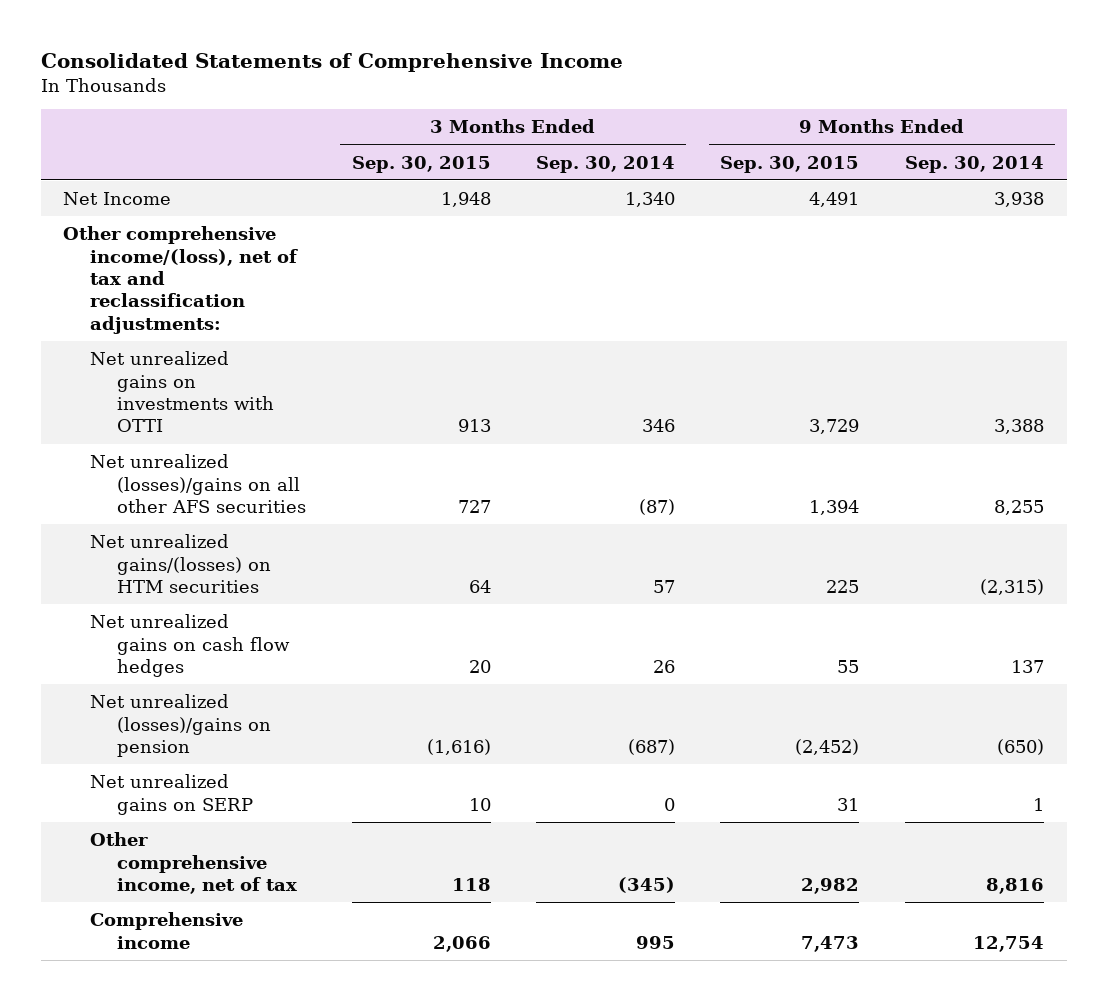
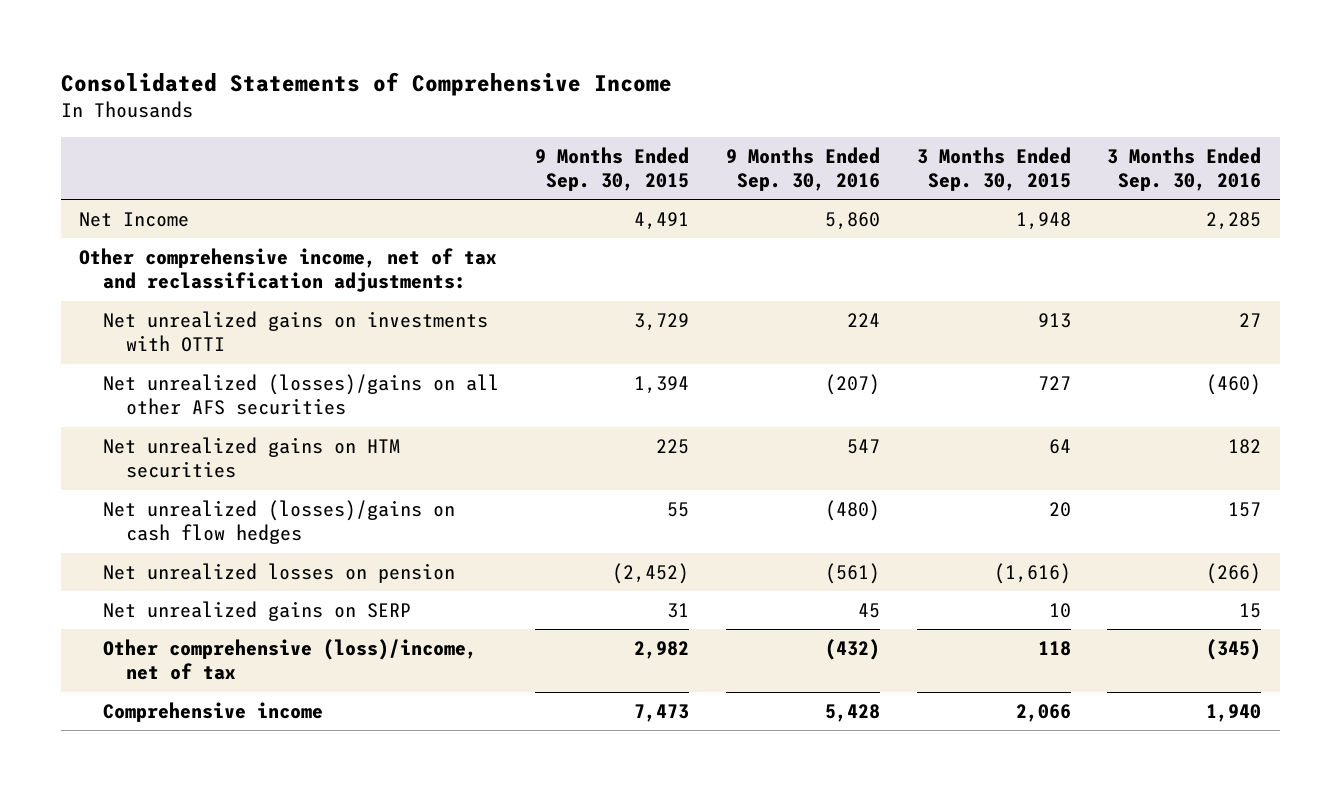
[536,155,676,173] Sep. 30, 2014 -> none
[904,155,1044,173] Sep. 30, 2014 -> none
none -> [726,146,881,192] 9 Months Ended Sep. 30, 2016
none -> [1107,146,1262,192] 3 Months Ended Sep. 30, 2016
[63,226,299,334] Other comprehensive income/(loss), net of tax and reclassification adjustments: -> [79,248,498,293] Other comprehensive income, net of tax and reclassification adjustments:
[90,534,272,593] Net unrealized gains/(losses) on HTM securities -> [102,437,400,479] Net unrealized gains on HTM securities
[90,614,291,677] Net unrealized gains on cash flow hedges -> [102,500,455,545] Net unrealized (losses)/gains on cash flow hedges
[90,694,272,757] Net unrealized (losses)/gains on pension -> [102,563,455,584] Net unrealized losses on pension
[90,832,298,894] Other comprehensive income, net of tax -> [102,639,477,681] Other comprehensive (loss)/income, net of tax

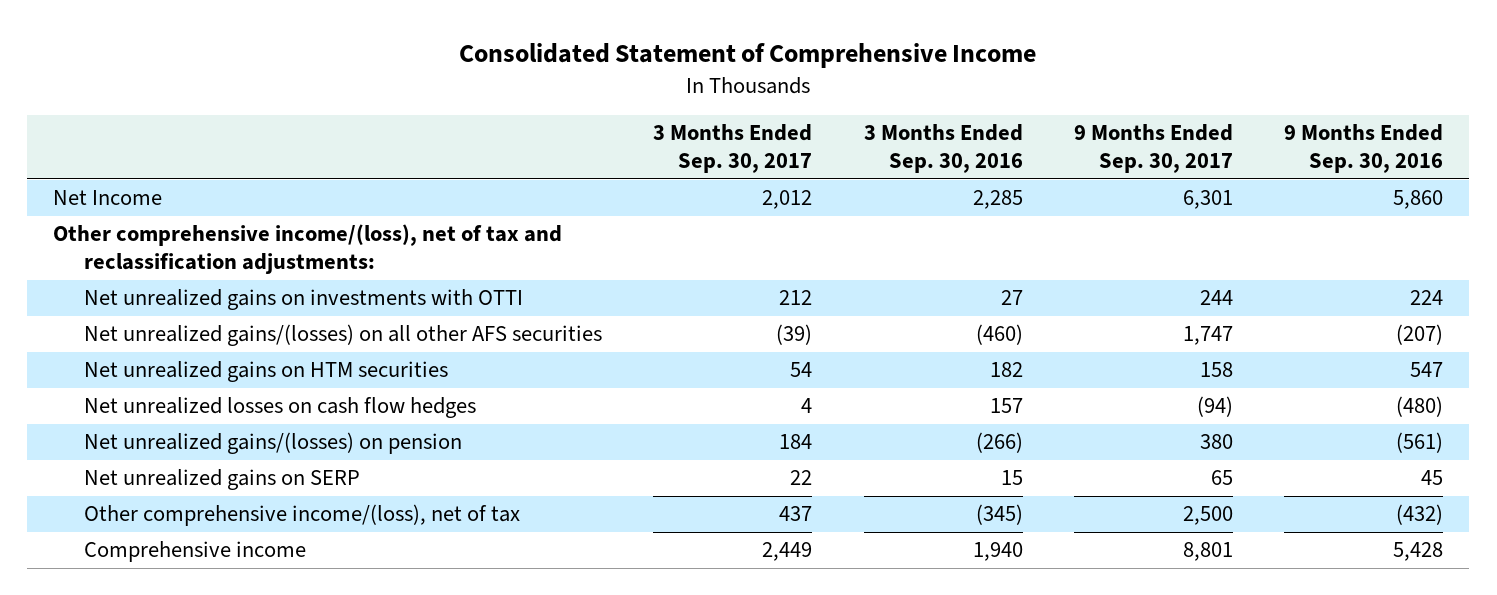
[60,71,672,96] Consolidated Statements of Comprehensive Income -> [459,43,1037,69] Consolidated Statement of Comprehensive Income
[535,146,690,192] 9 Months Ended Sep. 30, 2015 -> none
[916,146,1071,192] 3 Months Ended Sep. 30, 2015 -> none
none -> [653,124,813,174] 3 Months Ended Sep. 30, 2017
none -> [1074,124,1234,174] 9 Months Ended Sep. 30, 2017
[79,248,498,293] Other comprehensive income, net of tax and reclassification adjustments: -> [53,224,563,275] Other comprehensive income/(loss), net of tax and reclassification adjustments:
[102,374,499,416] Net unrealized (losses)/gains on all other AFS securities -> [84,324,603,347] Net unrealized gains/(losses) on all other AFS securities
[102,500,455,545] Net unrealized (losses)/gains on cash flow hedges -> [84,397,477,419] Net unrealized losses on cash flow hedges
[102,563,455,584] Net unrealized losses on pension -> [84,432,463,455] Net unrealized gains/(losses) on pension
[102,639,477,681] Other comprehensive (loss)/income, net of tax -> [84,504,521,527] Other comprehensive income/(loss), net of tax

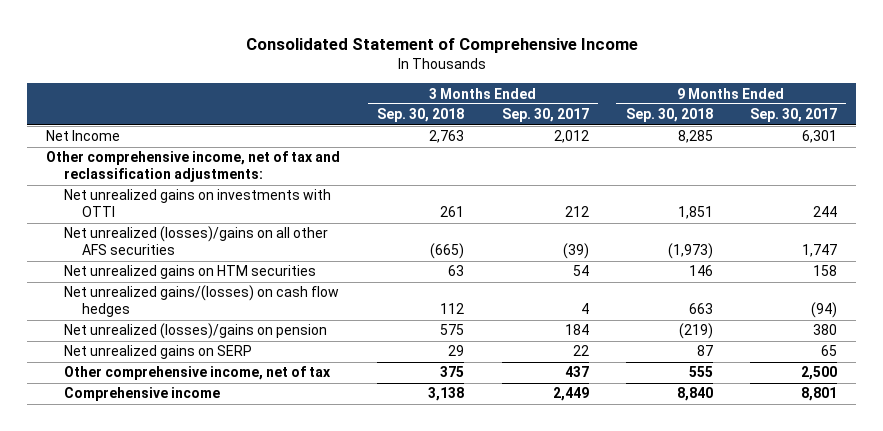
[863,124,1023,174] 3 Months Ended Sep. 30, 2016 -> none
[1284,124,1444,174] 9 Months Ended Sep. 30, 2016 -> none
none -> [377,108,465,123] Sep. 30, 2018
none -> [625,108,713,123] Sep. 30, 2018
[53,224,563,275] Other comprehensive income/(loss), net of tax and reclassification adjustments: -> [46,151,341,183] Other comprehensive income, net of tax and reclassification adjustments:
[84,324,603,347] Net unrealized gains/(losses) on all other AFS securities -> [64,226,329,256] Net unrealized (losses)/gains on all other AFS securities
[84,397,477,419] Net unrealized losses on cash flow hedges -> [64,285,340,318] Net unrealized gains/(losses) on cash flow hedges
[84,432,463,455] Net unrealized gains/(losses) on pension -> [64,323,328,340] Net unrealized (losses)/gains on pension
[84,504,521,527] Other comprehensive income/(loss), net of tax -> [64,366,332,381] Other comprehensive income, net of tax

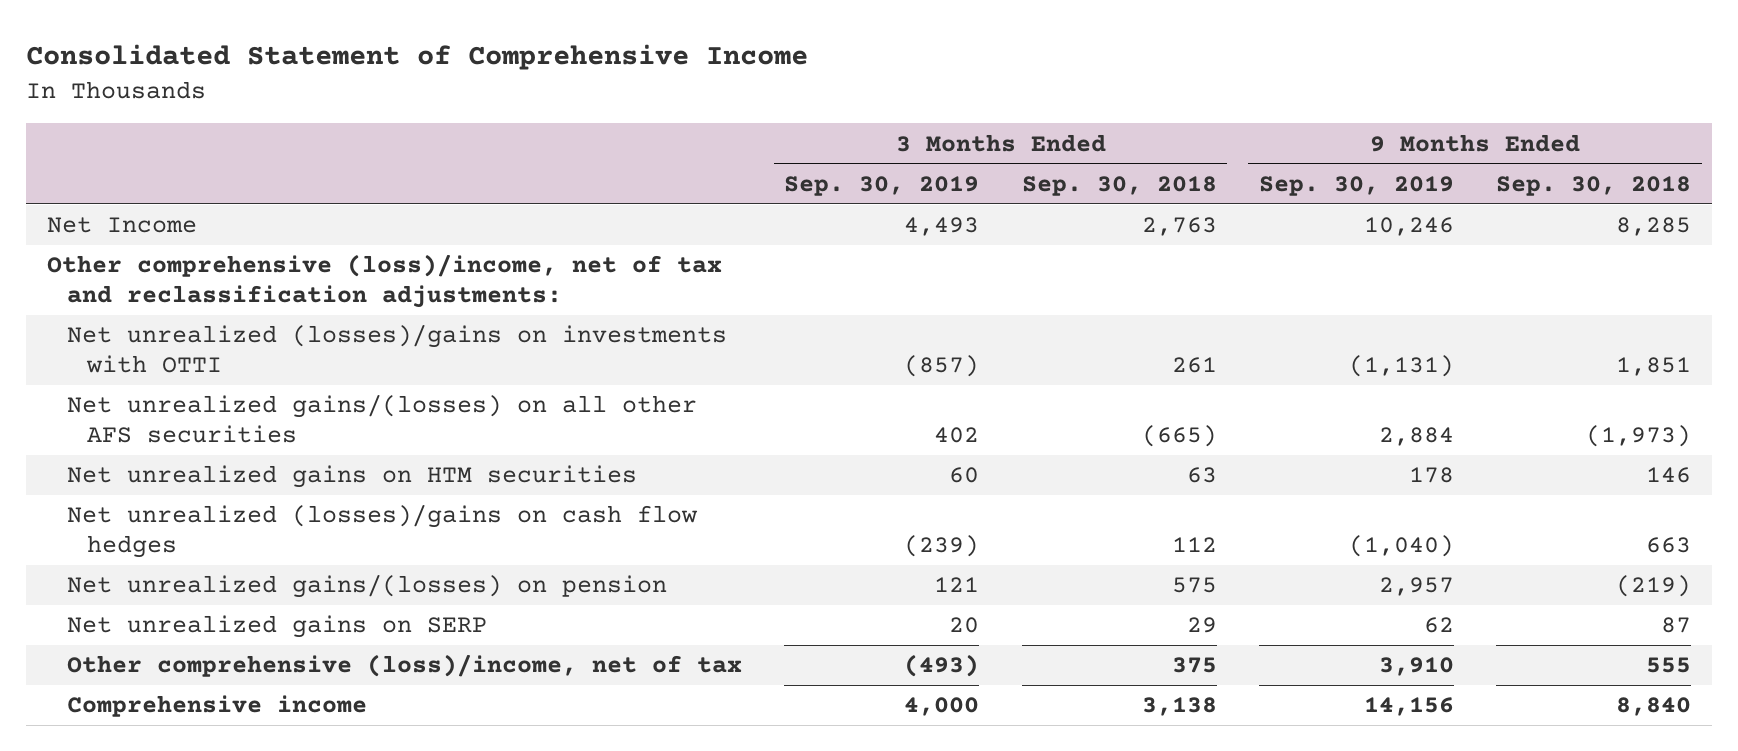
[501,108,589,123] Sep. 30, 2017 -> none
[749,108,837,123] Sep. 30, 2017 -> none
none -> [784,175,980,196] Sep. 30, 2019
none -> [1259,175,1455,196] Sep. 30, 2019
[46,151,341,183] Other comprehensive income, net of tax and reclassification adjustments: -> [46,254,722,309] Other comprehensive (loss)/income, net of tax and reclassification adjustments:
[64,189,332,218] Net unrealized gains on investments with OTTI -> [67,324,728,374] Net unrealized (losses)/gains on investments with OTTI
[64,226,329,256] Net unrealized (losses)/gains on all other AFS securities -> [67,394,698,444] Net unrealized gains/(losses) on all other AFS securities
[64,285,340,318] Net unrealized gains/(losses) on cash flow hedges -> [67,504,699,559] Net unrealized (losses)/gains on cash flow hedges
[64,323,328,340] Net unrealized (losses)/gains on pension -> [67,574,668,599] Net unrealized gains/(losses) on pension
[64,366,332,381] Other comprehensive income, net of tax -> [67,654,743,678] Other comprehensive (loss)/income, net of tax

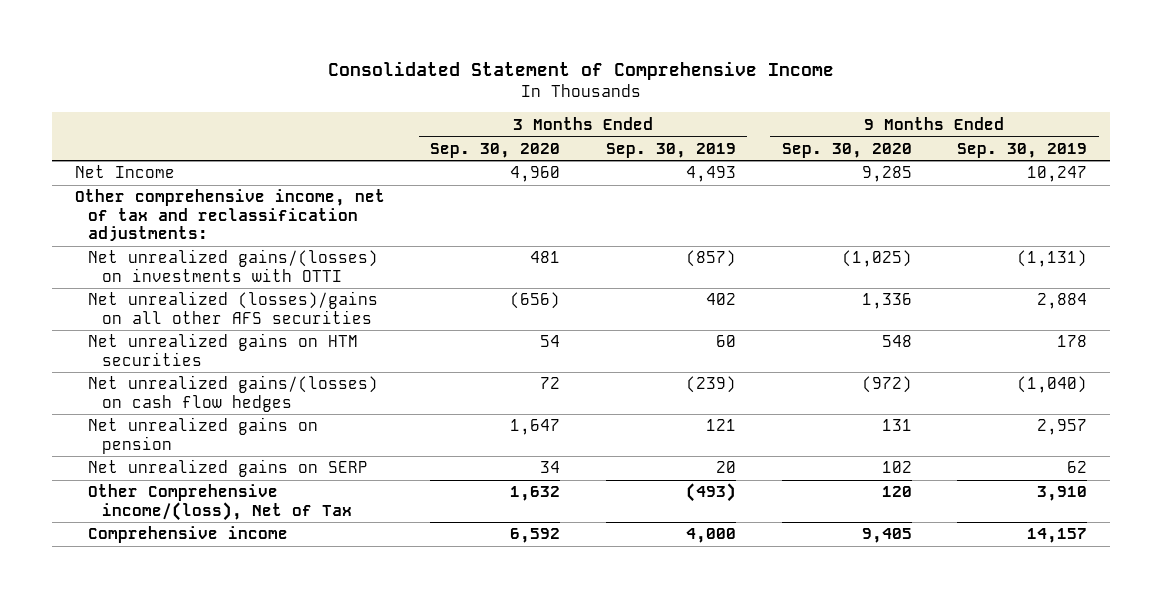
[1021,175,1217,196] Sep. 30, 2018 -> none
[1496,175,1692,196] Sep. 30, 2018 -> none
none -> [430,142,561,158] Sep. 30, 2020
none -> [781,142,912,158] Sep. 30, 2020
[1364,217,1455,237] 10,246 -> [1027,166,1088,183] 10,247
[46,254,722,309] Other comprehensive (loss)/income, net of tax and reclassification adjustments: -> [74,189,385,242] Other comprehensive income, net of tax and reclassification adjustments:
[67,324,728,374] Net unrealized (losses)/gains on investments with OTTI -> [88,249,379,282] Net unrealized gains/(losses) on investments with OTTI
[67,394,698,444] Net unrealized gains/(losses) on all other AFS securities -> [88,291,379,324] Net unrealized (losses)/gains on all other AFS securities
[67,504,699,559] Net unrealized (losses)/gains on cash flow hedges -> [88,375,379,412] Net unrealized gains/(losses) on cash flow hedges
[67,574,668,599] Net unrealized gains/(losses) on pension -> [88,417,319,454] Net unrealized gains on pension
[67,654,743,678] Other comprehensive (loss)/income, net of tax -> [88,484,353,521] Other Comprehensive income/(loss), Net of Tax
[1364,697,1455,717] 14,156 -> [1027,528,1088,544] 14,157

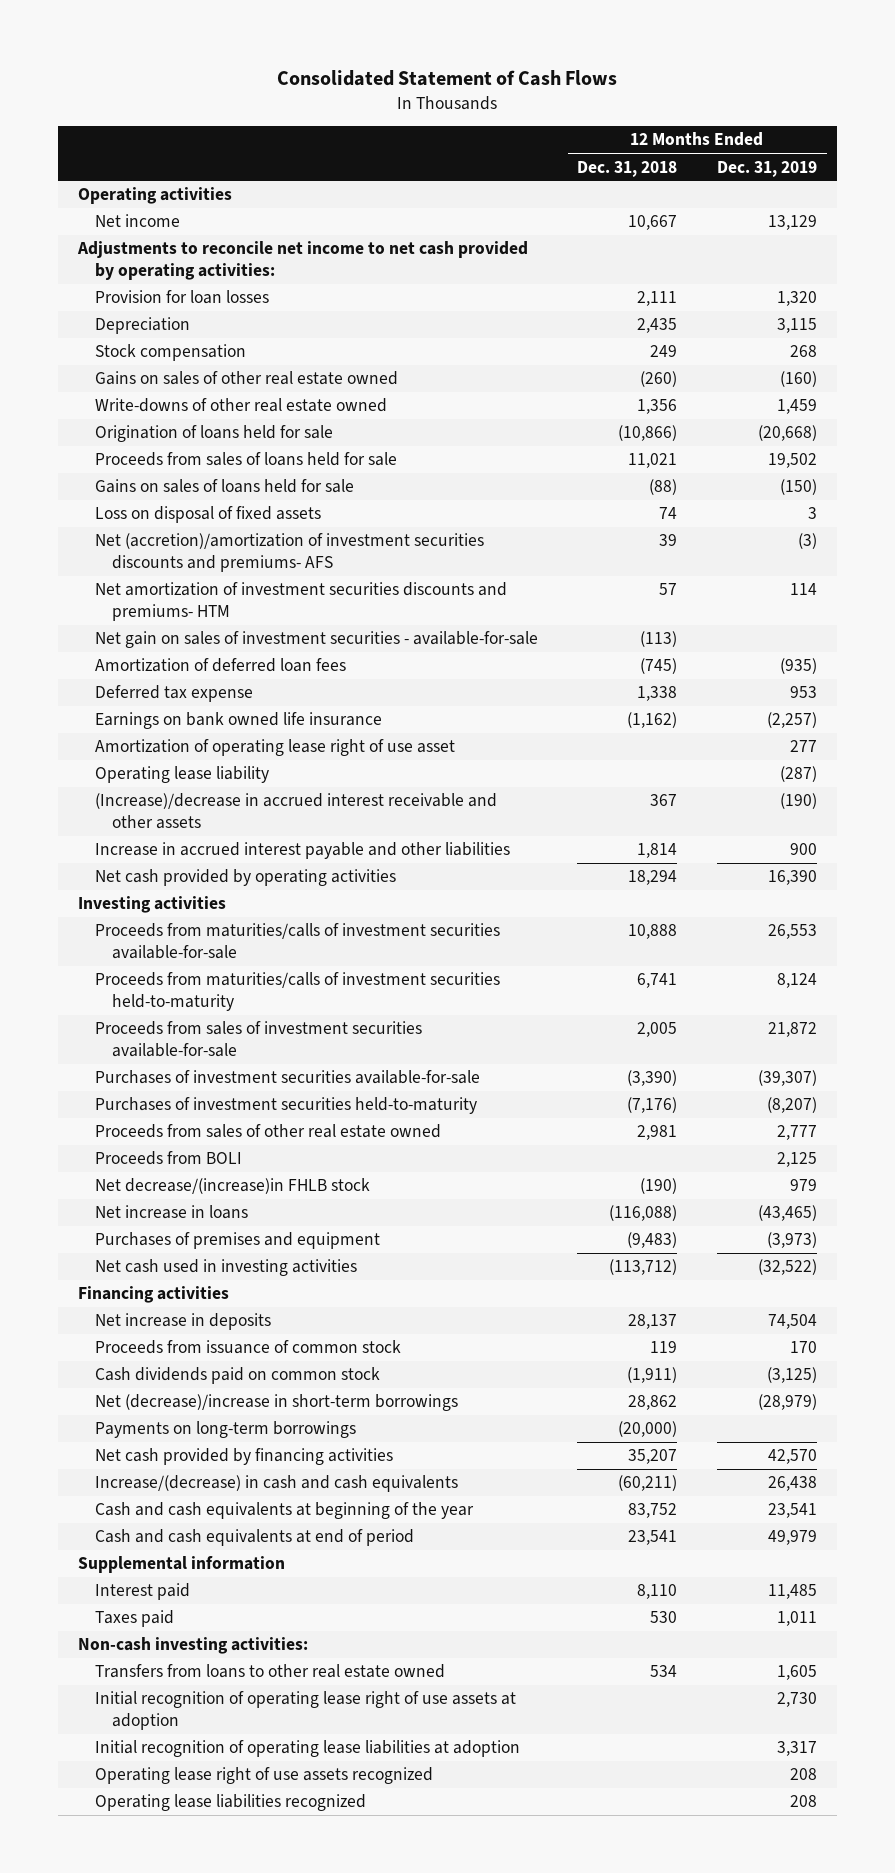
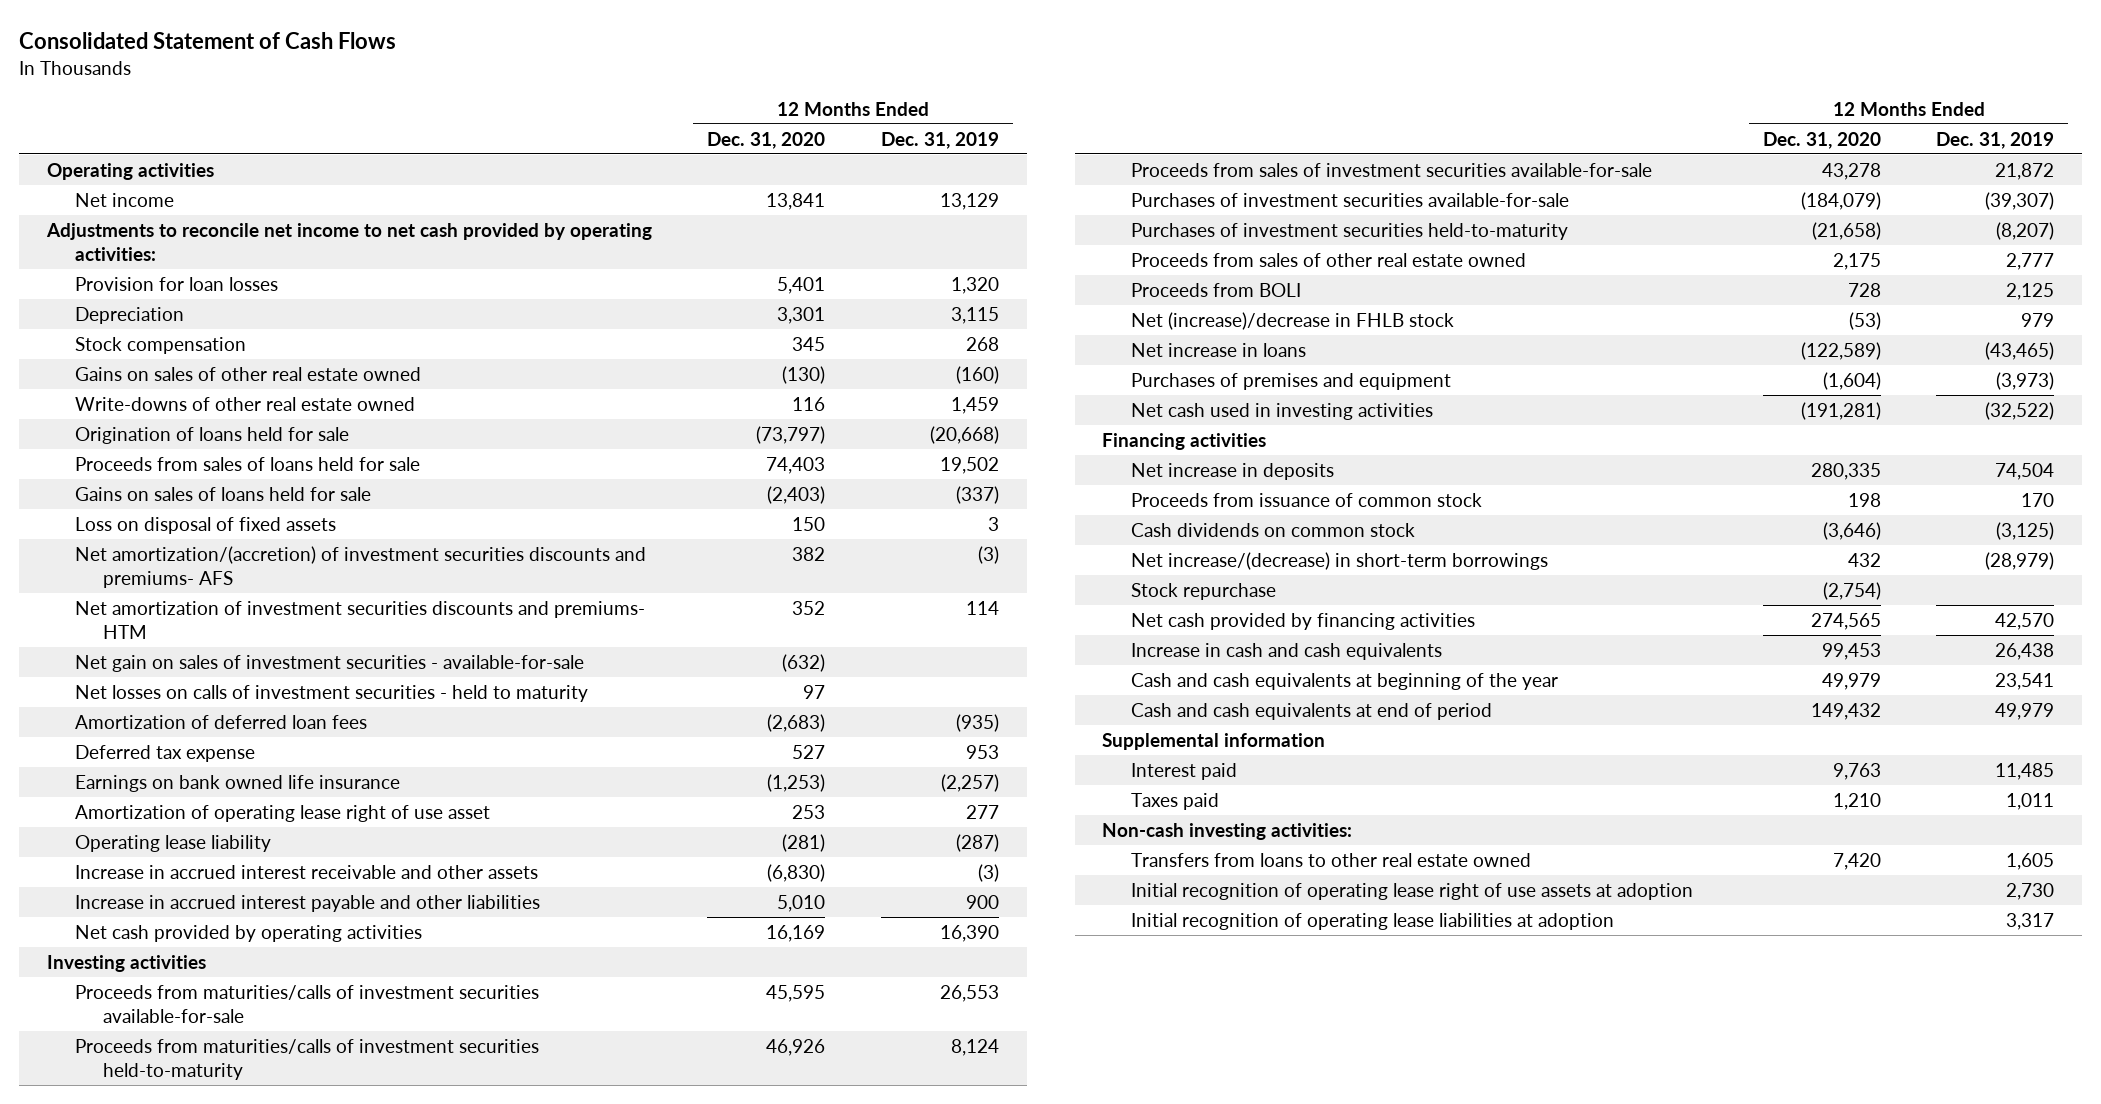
[577,160,678,177] Dec. 31, 2018 -> none
none -> [707,131,826,149] Dec. 31, 2020
[779,479,817,496] (150) -> [955,485,999,504] (337)
[94,533,484,573] Net (accretion)/amortization of investment securities discounts and premiums- AFS -> [74,545,646,588] Net amortization/(accretion) of investment securities discounts and premiums- AFS
none -> [74,684,588,702] Net losses on calls of investment securities - held to maturity
[94,793,497,830] (Increase)/decrease in accrued interest receivable and other assets -> [74,864,538,879] Increase in accrued interest receivable and other assets
[779,793,817,810] (190) -> [977,863,999,882] (3)
[94,1178,370,1195] Net decrease/(increase)in FHLB stock -> [1130,311,1454,330] Net (increase)/decrease in FHLB stock
[94,1421,356,1439] Payments on long-term borrowings -> none
[94,1367,380,1385] Cash dividends paid on common stock -> [1130,522,1415,537] Cash dividends on common stock
[94,1394,458,1412] Net (decrease)/increase in short-term borrowings -> [1130,551,1548,570] Net increase/(decrease) in short-term borrowings
none -> [1130,582,1276,600] Stock repurchase
[94,1475,458,1493] Increase/(decrease) in cash and cash equivalents -> [1130,642,1442,660] Increase in cash and cash equivalents
[94,1767,433,1785] Operating lease right of use assets recognized -> none
[94,1794,366,1812] Operating lease liabilities recognized -> none

